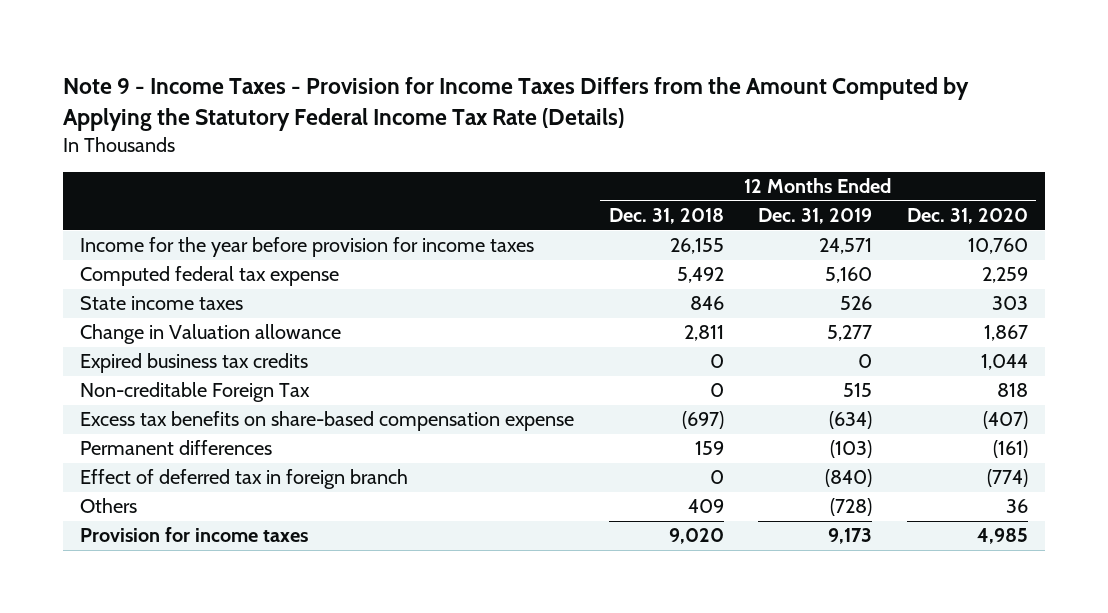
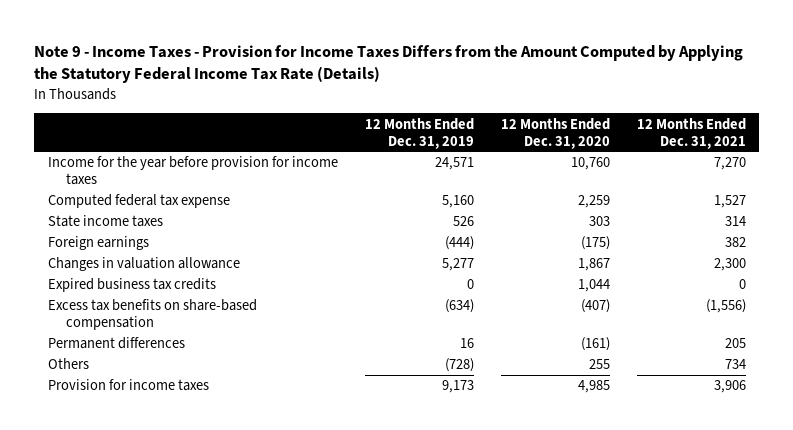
[608,208,724,225] Dec. 31, 2018 -> none
none -> [636,117,746,149] 12 Months Ended Dec. 31, 2021
none -> [47,236,149,251] Foreign earnings
[80,324,342,345] Change in Valuation allowance -> [47,257,240,272] Changes in valuation allowance
[80,382,311,403] Non-creditable Foreign Tax -> none
[80,469,409,490] Effect of deferred tax in foreign branch -> none
[80,411,575,432] Excess tax benefits on share-based compensation expense -> [47,299,257,331] Excess tax benefits on share-based compensation
[830,440,873,459] (103) -> [459,338,474,349] 16
[1005,499,1028,514] 36 -> [588,359,610,370] 255

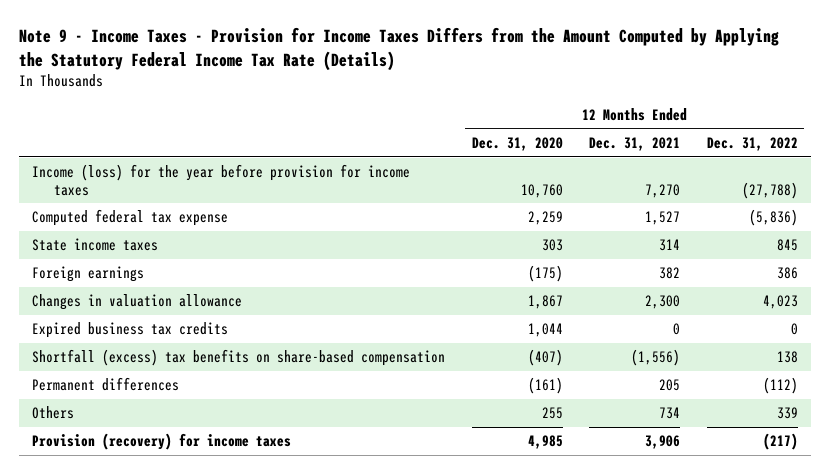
[364,117,474,149] 12 Months Ended Dec. 31, 2019 -> none
none -> [706,136,798,151] Dec. 31, 2022
[47,156,338,186] Income for the year before provision for income taxes -> [32,164,411,196] Income (loss) for the year before provision for income taxes
[47,299,257,331] Excess tax benefits on share-based compensation -> [32,349,446,367] Shortfall (excess) tax benefits on share-based compensation
[47,379,209,392] Provision for income taxes -> [32,433,292,451] Provision (recovery) for income taxes

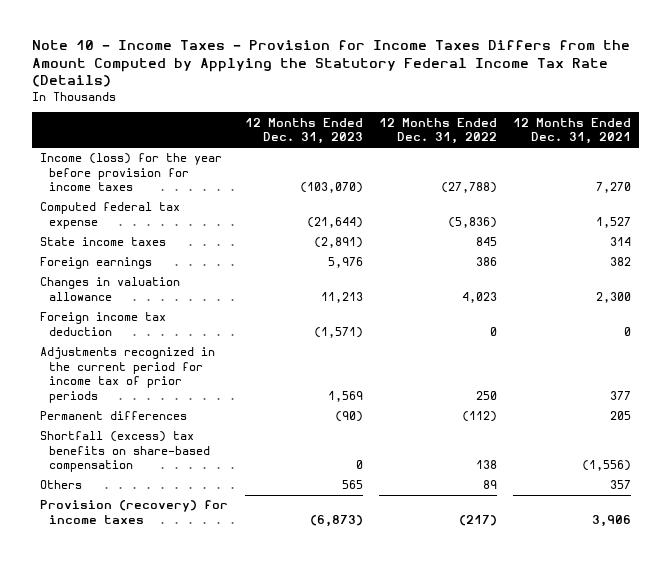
[19,27,780,71] Note 9 - Income Taxes - Provision for Income Taxes Differs from the Amount Computed by Applying the Statutory Federal Income Tax Rate (Details) -> [32,39,631,88] Note 10 - Income Taxes - Provision for Income Taxes Differs from the Amount Computed by Applying the Statutory Federal Income Tax Rate (Details)
[471,136,563,151] Dec. 31, 2020 -> none
none -> [244,117,363,145] 12 Months Ended Dec. 31, 2023
[32,322,229,339] Expired business tax credits -> none
none -> [40,312,167,336] Foreign income tax deduction
none -> [40,347,216,403] Adjustments recognized in the current period for income tax of prior periods
[32,349,446,367] Shortfall (excess) tax benefits on share-based compensation -> [40,431,210,473] Shortfall (excess) tax benefits on share-based compensation
[659,407,681,420] 734 -> [610,480,632,490] 357
[776,407,798,420] 339 -> [482,480,497,490] 89

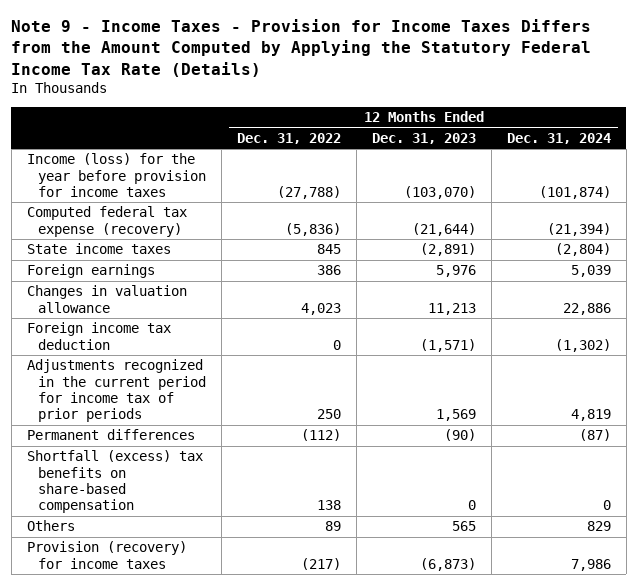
[32,39,631,88] Note 10 - Income Taxes - Provision for Income Taxes Differs from the Amount Computed by Applying the Statutory Federal Income Tax Rate (Details) -> [11,19,592,77] Note 9 - Income Taxes - Provision for Income Taxes Differs from the Amount Computed by Applying the Statutory Federal Income Tax Rate (Details)
[513,117,632,145] 12 Months Ended Dec. 31, 2021 -> none
none -> [506,132,611,144] Dec. 31, 2024
[40,202,181,229] Computed federal tax expense -> [26,206,187,237] Computed federal tax expense (recovery)

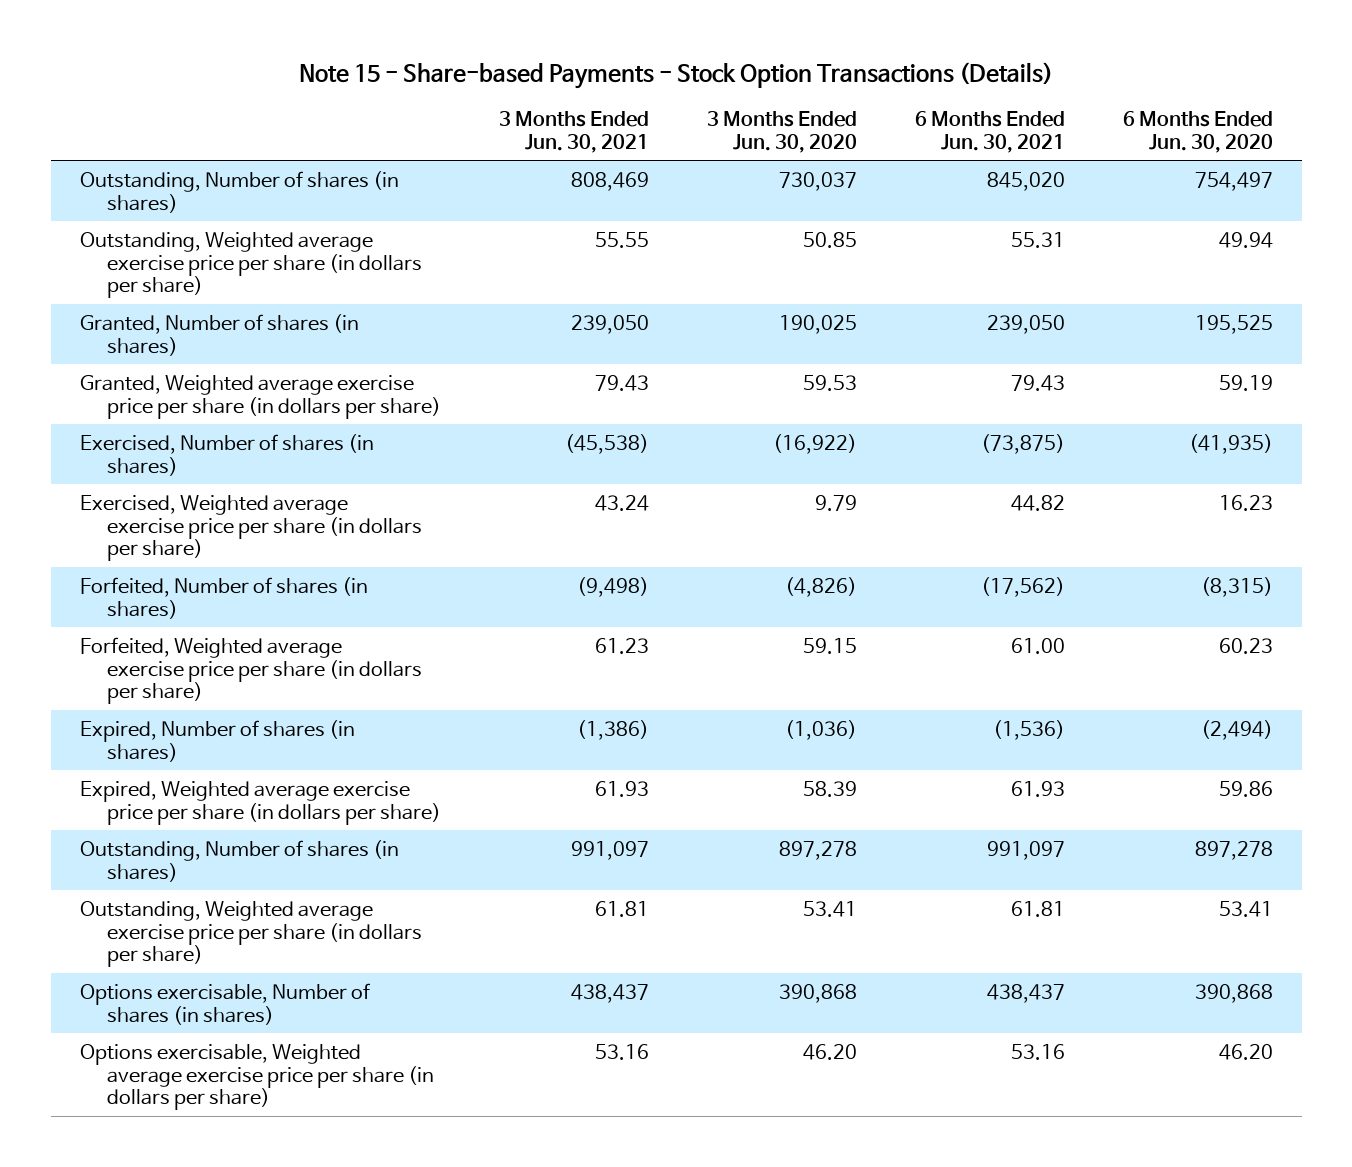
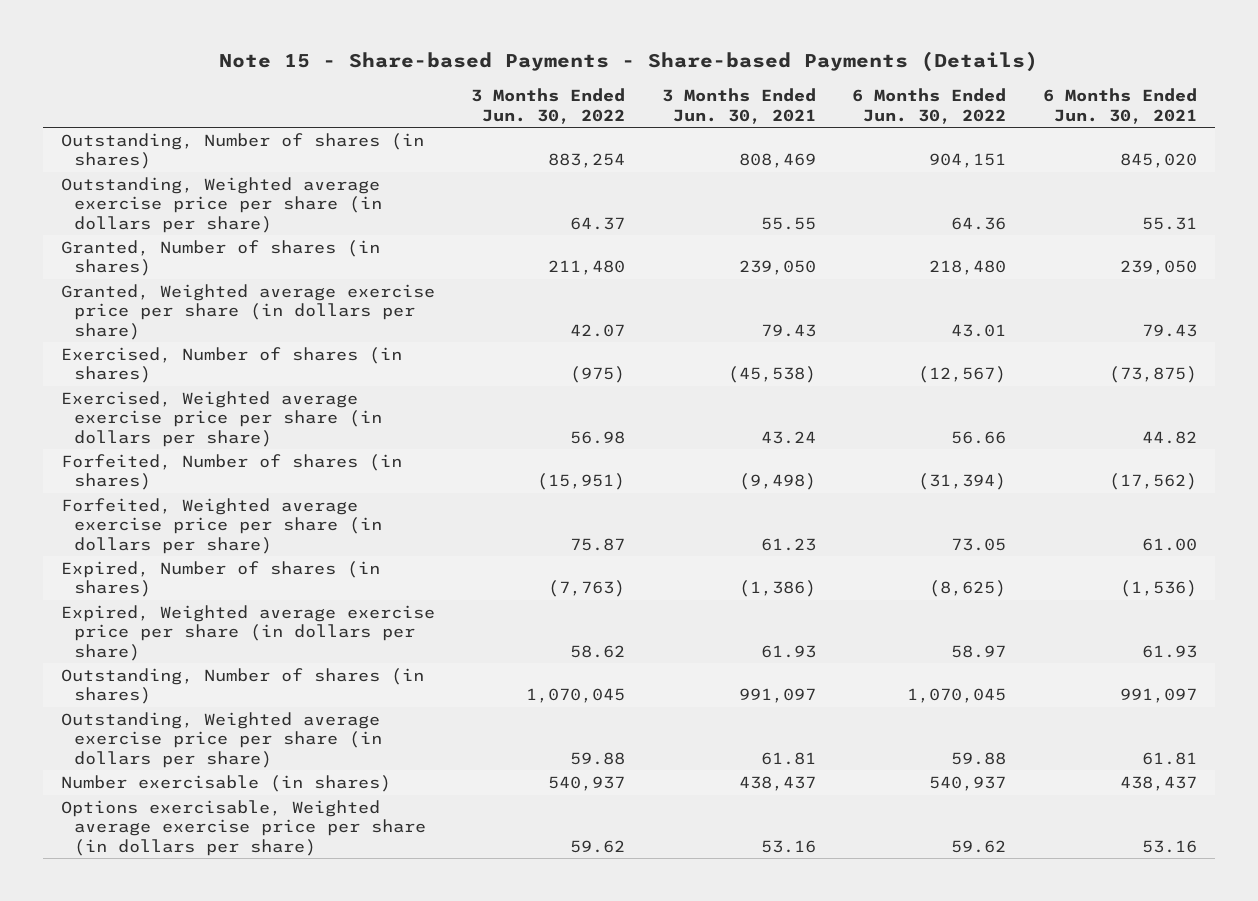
[299,61,1054,89] Note 15 - Share-based Payments - Stock Option Transactions (Details) -> [218,51,1038,73] Note 15 - Share-based Payments - Share-based Payments (Details)
[706,110,857,153] 3 Months Ended Jun. 30, 2020 -> none
[1122,110,1273,153] 6 Months Ended Jun. 30, 2020 -> none
none -> [471,88,626,124] 3 Months Ended Jun. 30, 2022
none -> [852,88,1007,124] 6 Months Ended Jun. 30, 2022
[79,982,370,1025] Options exercisable, Number of shares (in shares) -> [60,774,391,792] Number exercisable (in shares)

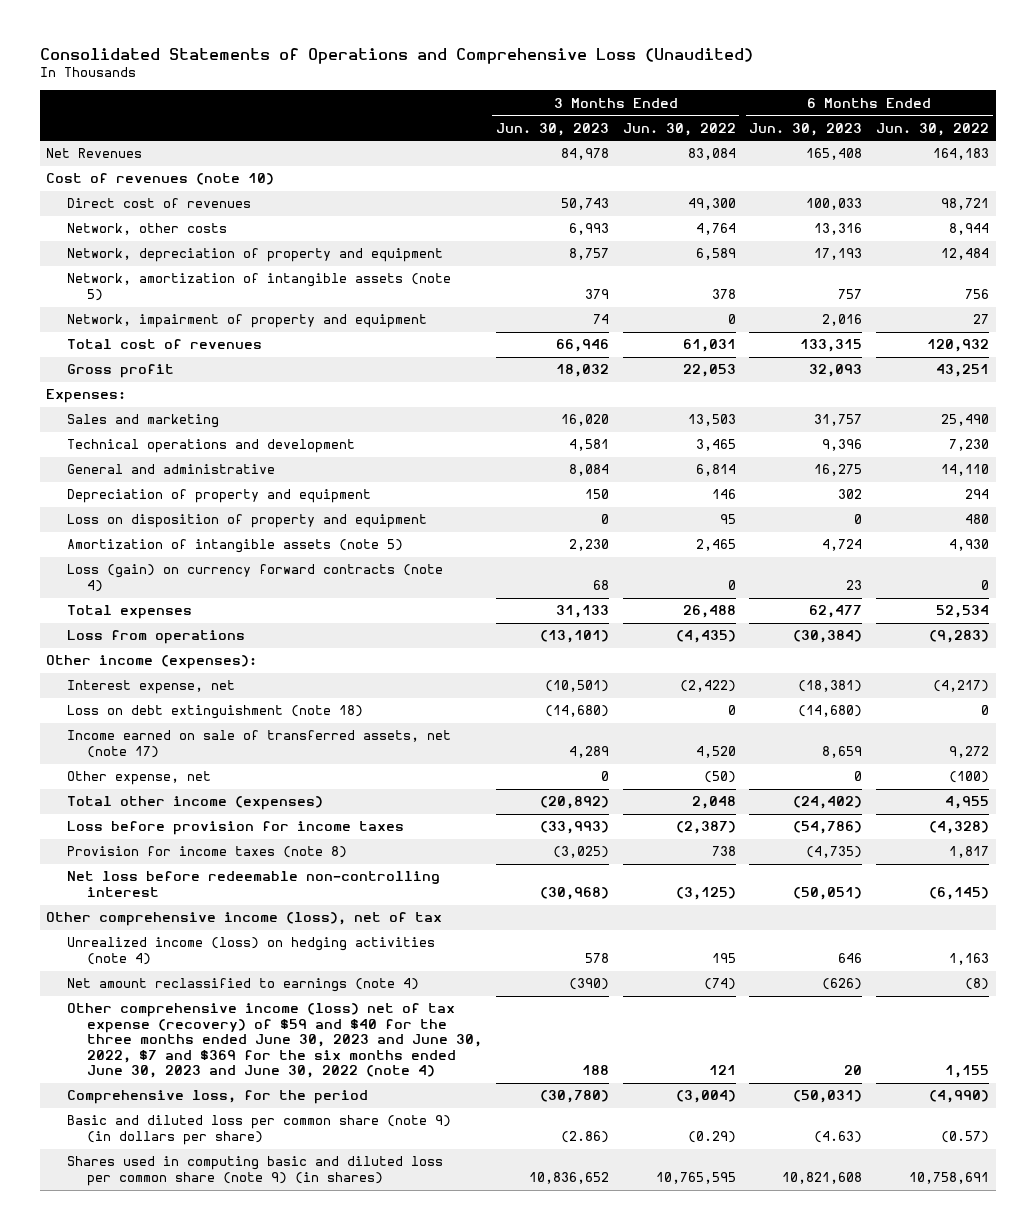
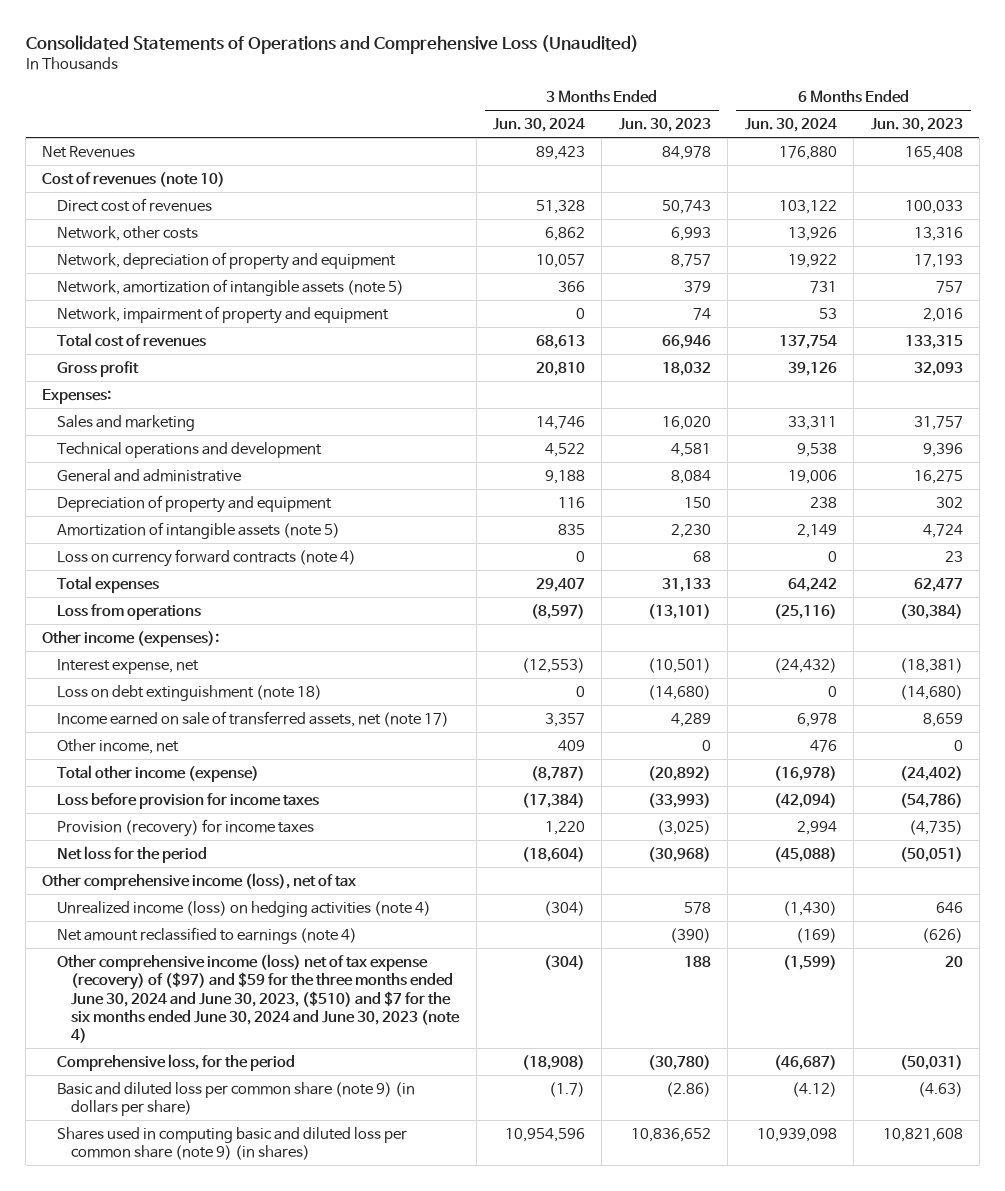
[622,122,736,136] Jun. 30, 2022 -> none
[876,122,990,136] Jun. 30, 2022 -> none
none -> [493,118,586,133] Jun. 30, 2024
none -> [744,118,837,133] Jun. 30, 2024
[66,514,427,529] Loss on disposition of property and equipment -> none
[66,564,443,592] Loss (gain) on currency forward contracts (note 4) -> [56,548,356,567] Loss on currency forward contracts (note 4)
[66,771,211,786] Other expense, net -> [56,738,179,754] Other income, net
[66,796,323,811] Total other income (expenses) -> [56,764,259,782] Total other income (expense)
[66,846,347,859] Provision for income taxes (note 8) -> [56,818,314,837] Provision (recovery) for income taxes
[66,871,440,897] Net loss before redeemable non-controlling interest -> [56,845,207,863] Net loss for the period
[66,1003,483,1079] Other comprehensive income (loss) net of tax expense (recovery) of $59 and $40 for the three months ended June 30, 2023 and June 30, 2022, $7 and $369 for the six months ended June 30, 2023 and June 30, 2022 (note 4) -> [56,953,461,1044] Other comprehensive income (loss) net of tax expense (recovery) of ($97) and $59 for the three months ended June 30, 2024 and June 30, 2023, ($510) and $7 for the six months ended June 30, 2024 and June 30, 2023 (note 4)

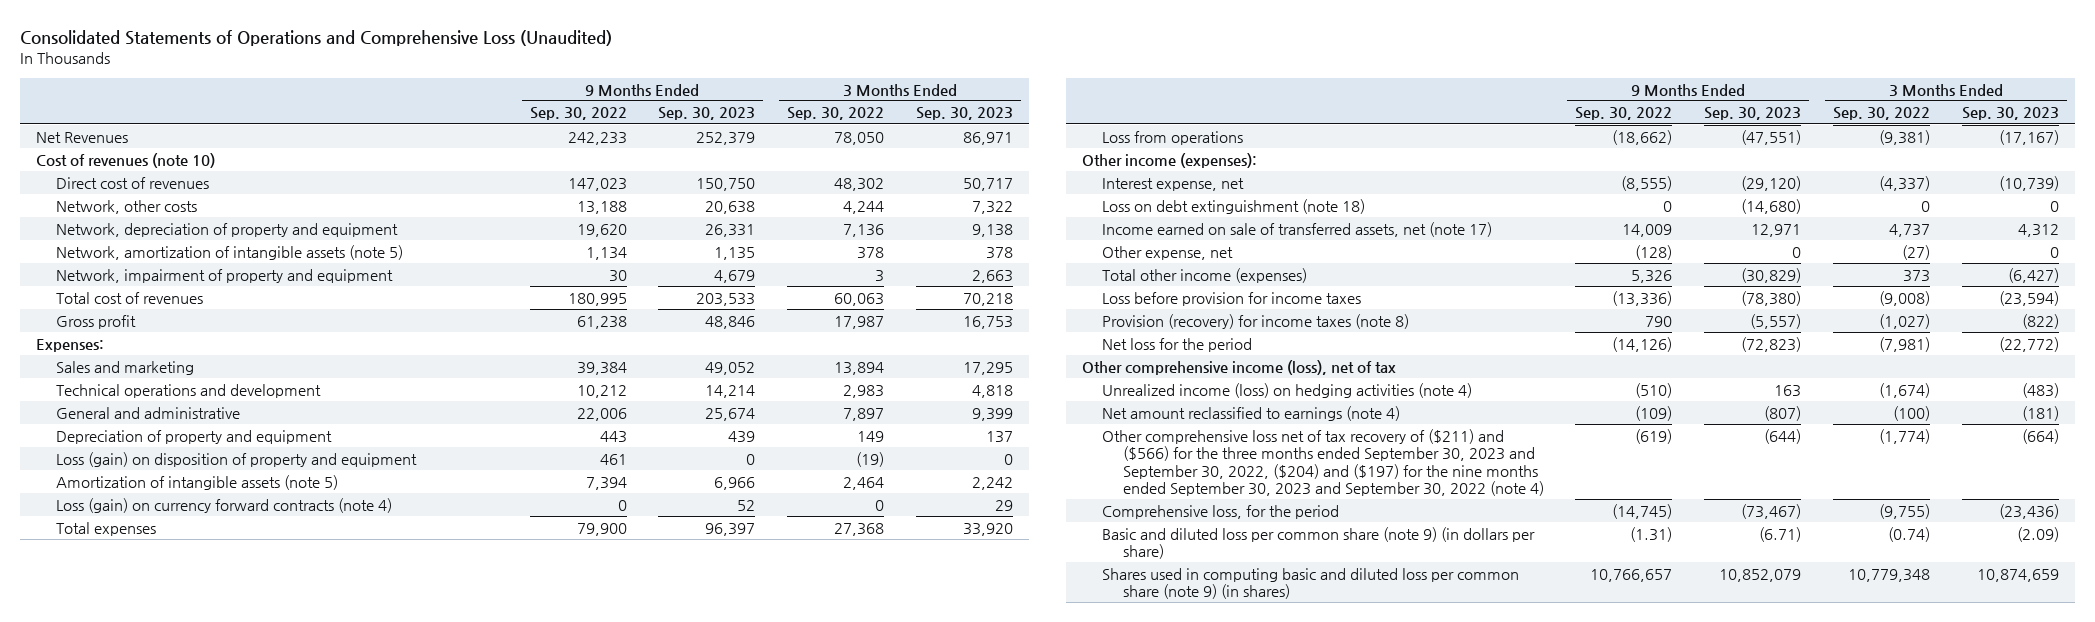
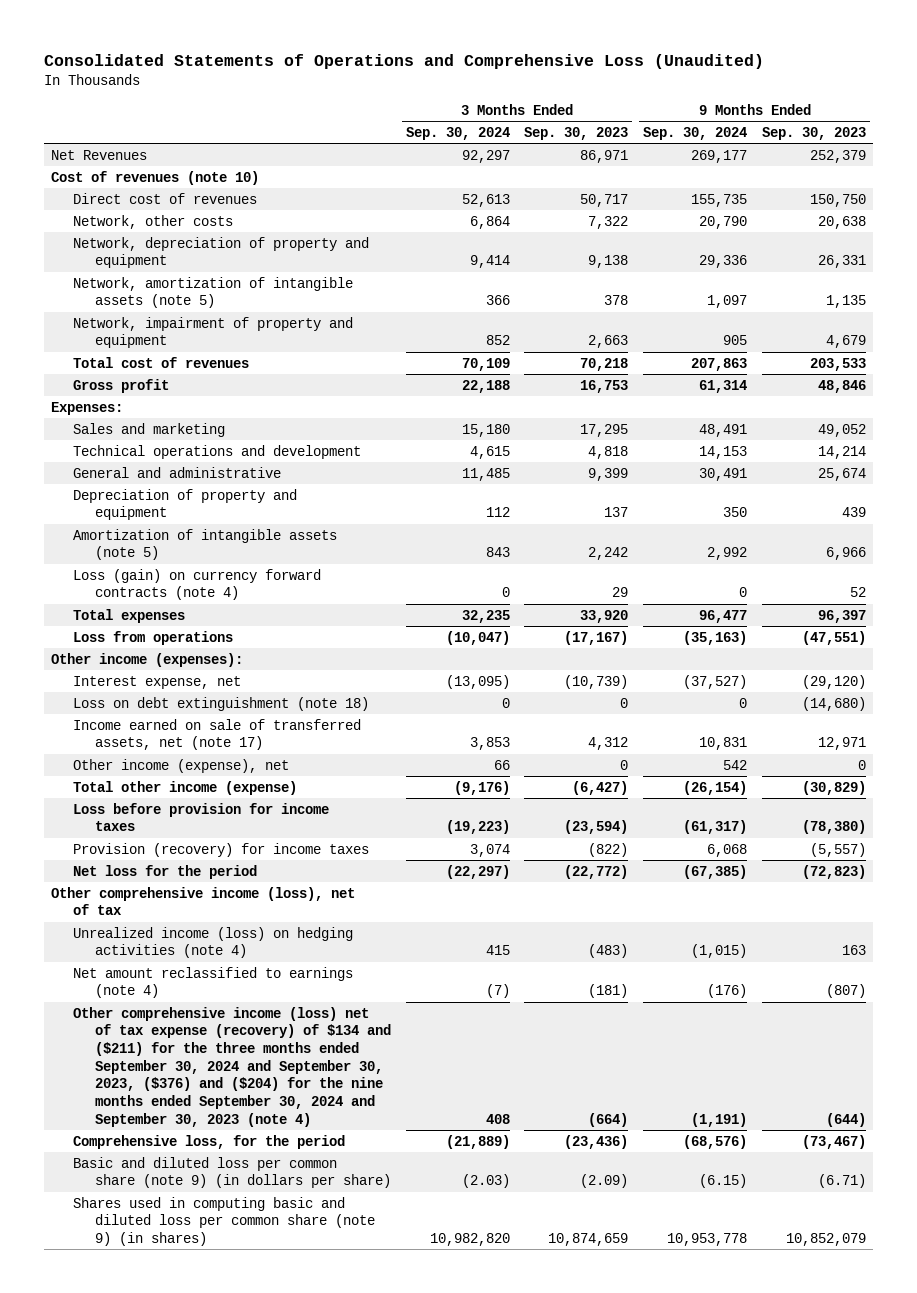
[529,107,627,121] Sep. 30, 2022 -> none
[787,107,885,121] Sep. 30, 2022 -> none
none -> [405,126,510,140] Sep. 30, 2024
none -> [643,126,748,140] Sep. 30, 2024
[56,451,418,467] Loss (gain) on disposition of property and equipment -> none
[1102,245,1234,260] Other expense, net -> [72,758,289,773] Other income (expense), net
[1102,267,1308,283] Total other income (expenses) -> [72,780,297,795] Total other income (expense)
[1102,313,1410,329] Provision (recovery) for income taxes (note 8) -> [72,842,369,857] Provision (recovery) for income taxes
[1102,428,1544,497] Other comprehensive loss net of tax recovery of ($211) and ($566) for the three months ended September 30, 2023 and September 30, 2022, ($204) and ($197) for the nine months ended September 30, 2023 and September 30, 2022 (note 4) -> [72,1006,391,1127] Other comprehensive income (loss) net of tax expense (recovery) of $134 and ($211) for the three months ended September 30, 2024 and September 30, 2023, ($376) and ($204) for the nine months ended September 30, 2024 and September 30, 2023 (note 4)

